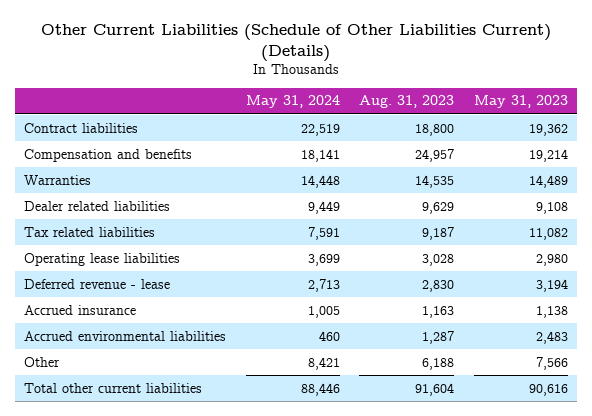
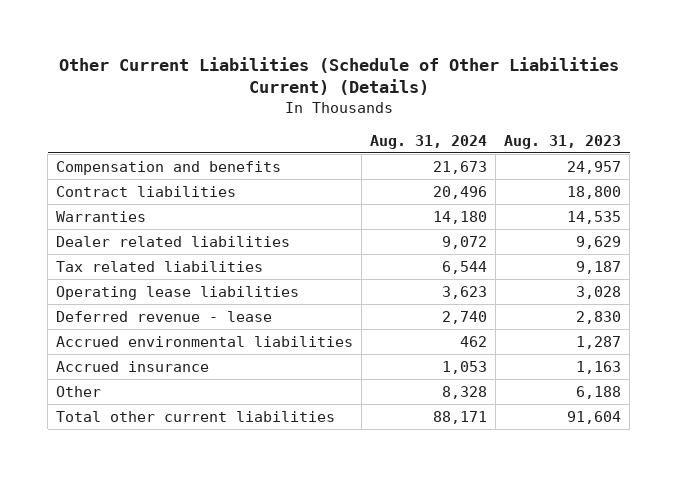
[245,95,340,109] May 31, 2024 -> none
[473,95,568,109] May 31, 2023 -> none
none -> [370,134,488,149] Aug. 31, 2024
[24,122,139,133] Contract liabilities -> [56,185,237,197] Contract liabilities
[24,304,137,315] Accrued insurance -> [56,360,210,372] Accrued insurance

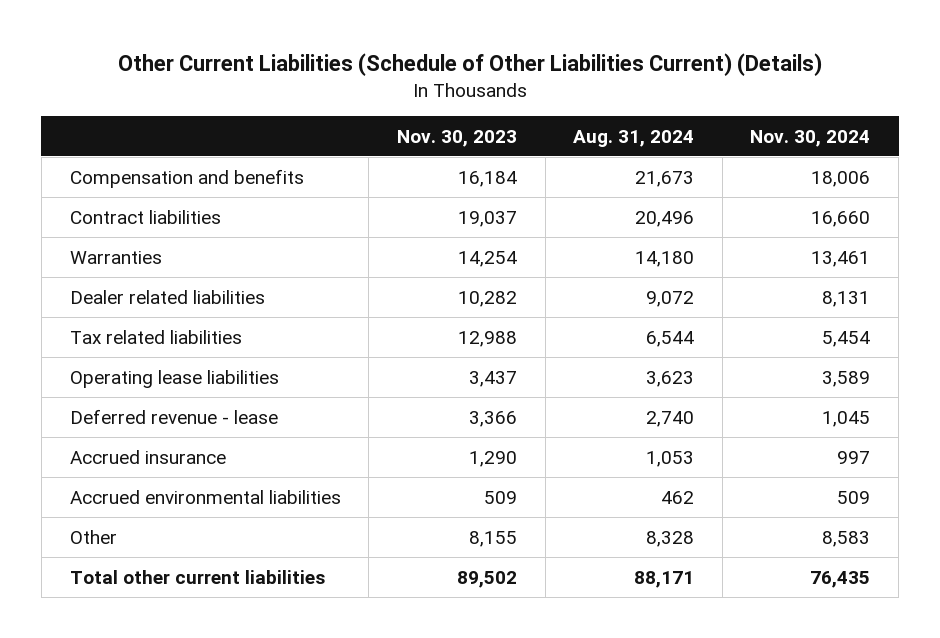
[504,134,622,149] Aug. 31, 2023 -> none
none -> [396,129,517,147] Nov. 30, 2023
none -> [750,129,871,147] Nov. 30, 2024
[56,335,354,347] Accrued environmental liabilities -> [69,489,341,504] Accrued environmental liabilities

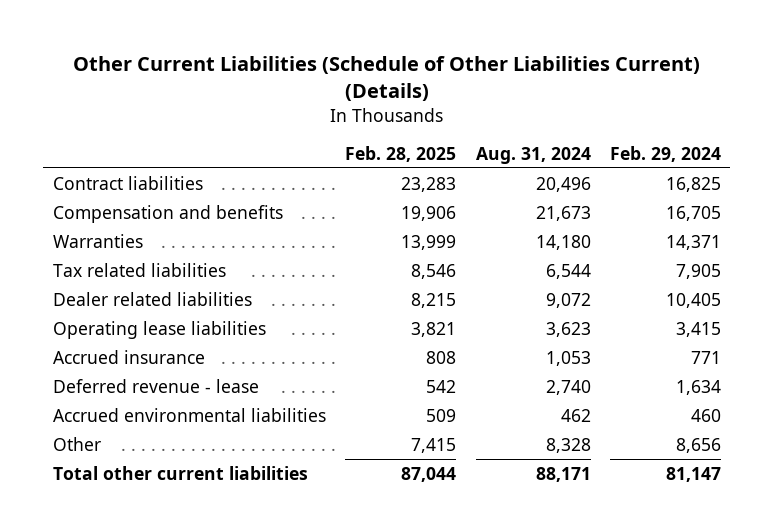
[396,129,517,147] Nov. 30, 2023 -> none
[750,129,871,147] Nov. 30, 2024 -> none
none -> [345,145,457,162] Feb. 28, 2025
none -> [609,145,721,162] Feb. 29, 2024
[69,168,304,188] Compensation and benefits -> [53,204,284,223] Compensation and benefits
[69,289,265,304] Dealer related liabilities -> [53,291,253,306] Dealer related liabilities
[69,408,278,424] Deferred revenue - lease -> [53,378,260,393] Deferred revenue - lease

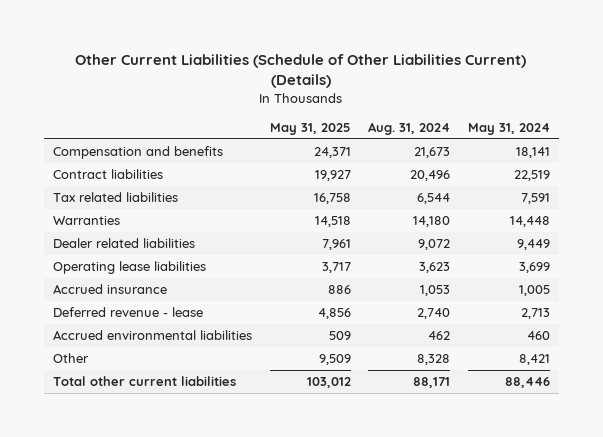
[345,145,457,162] Feb. 28, 2025 -> none
[609,145,721,162] Feb. 29, 2024 -> none
none -> [269,123,351,136] May 31, 2025
none -> [467,123,550,136] May 31, 2024
[53,175,204,190] Contract liabilities -> [53,169,164,180] Contract liabilities
[53,233,144,248] Warranties -> [53,216,121,226] Warranties

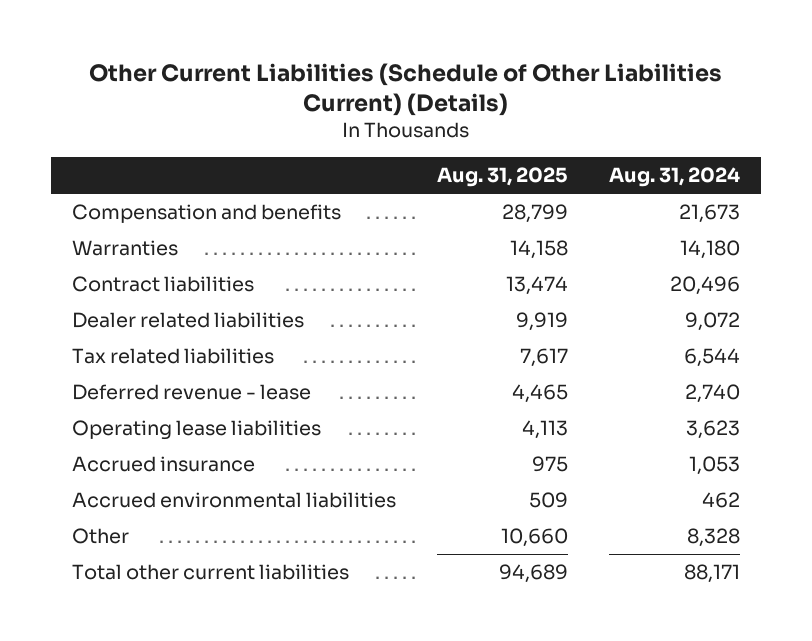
[269,123,351,136] May 31, 2025 -> none
[467,123,550,136] May 31, 2024 -> none
none -> [436,167,568,188] Aug. 31, 2025
[53,169,164,180] Contract liabilities -> [71,276,254,293] Contract liabilities
[53,192,179,203] Tax related liabilities -> [71,348,274,365] Tax related liabilities
[53,307,204,318] Deferred revenue - lease -> [71,384,311,401] Deferred revenue - lease

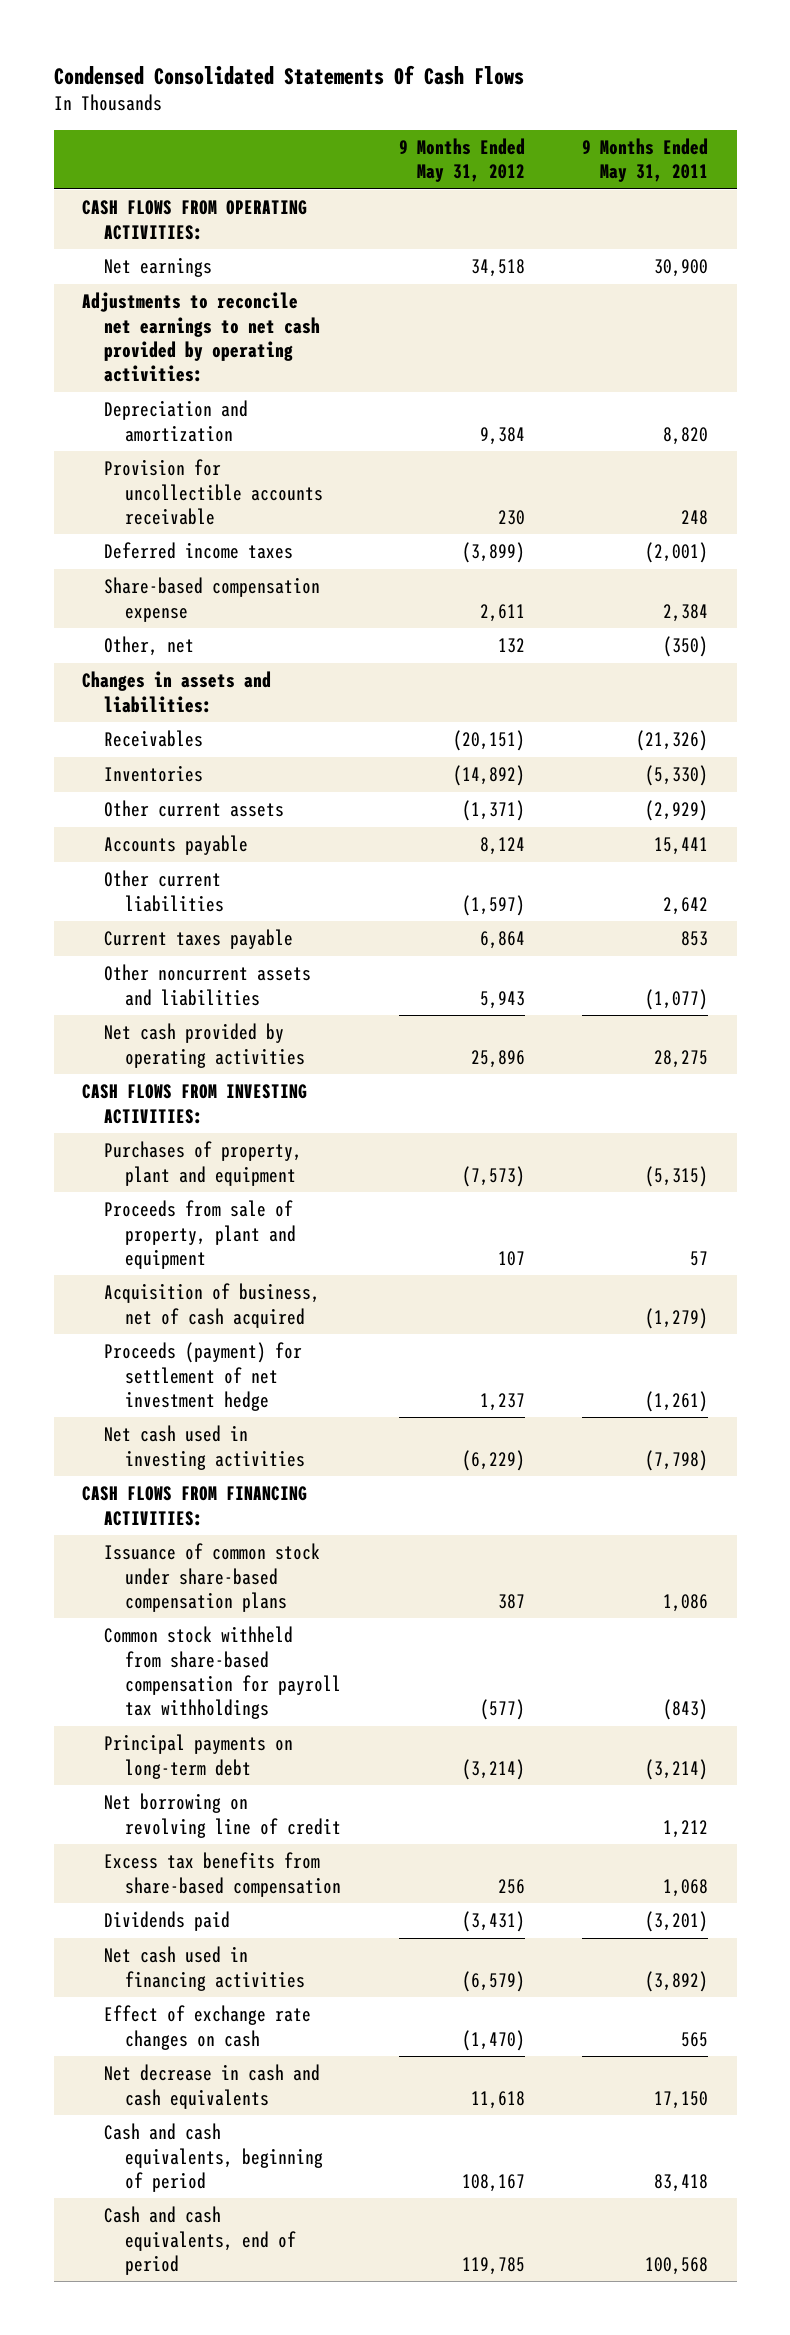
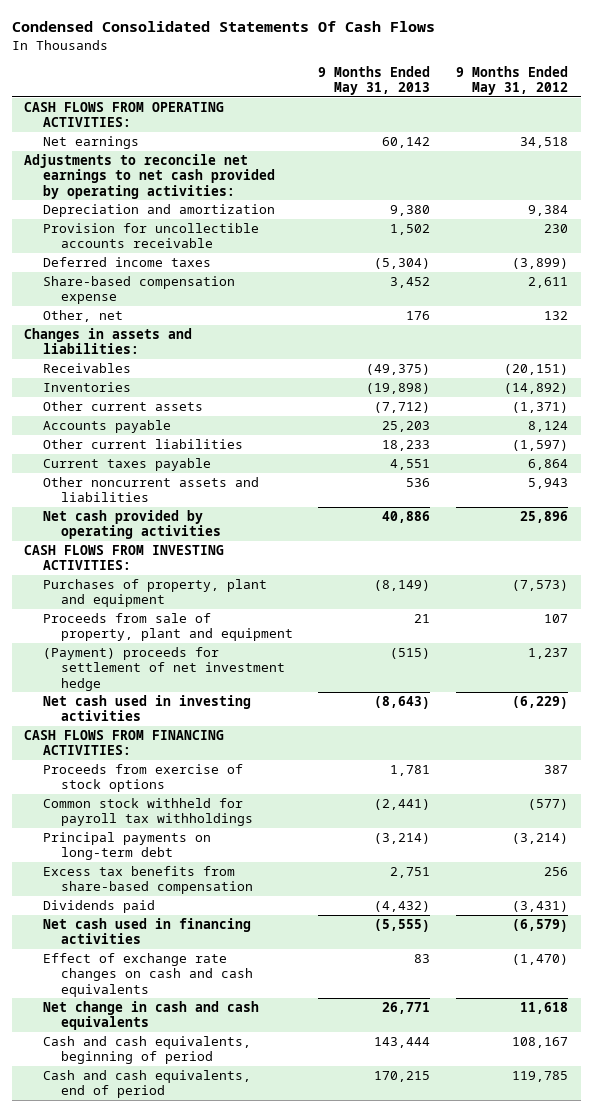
[581,138,708,183] 9 Months Ended May 31, 2011 -> none
none -> [318,65,431,96] 9 Months Ended May 31, 2013
[103,1283,320,1328] Acquisition of business, net of cash acquired -> none
[103,1342,302,1411] Proceeds (payment) for settlement of net investment hedge -> [42,647,285,691] (Payment) proceeds for settlement of net investment hedge
[103,1543,320,1612] Issuance of common stock under share-based compensation plans -> [42,764,243,793] Proceeds from exercise of stock options
[103,1626,342,1720] Common stock withheld from share-based compensation for payroll tax withholdings -> [42,798,253,827] Common stock withheld for payroll tax withholdings
[103,1793,342,1838] Net borrowing on revolving line of credit -> none
[103,2005,311,2050] Effect of exchange rate changes on cash -> [42,953,253,997] Effect of exchange rate changes on cash and cash equivalents
[103,2064,320,2109] Net decrease in cash and cash equivalents -> [42,1001,259,1031] Net change in cash and cash equivalents

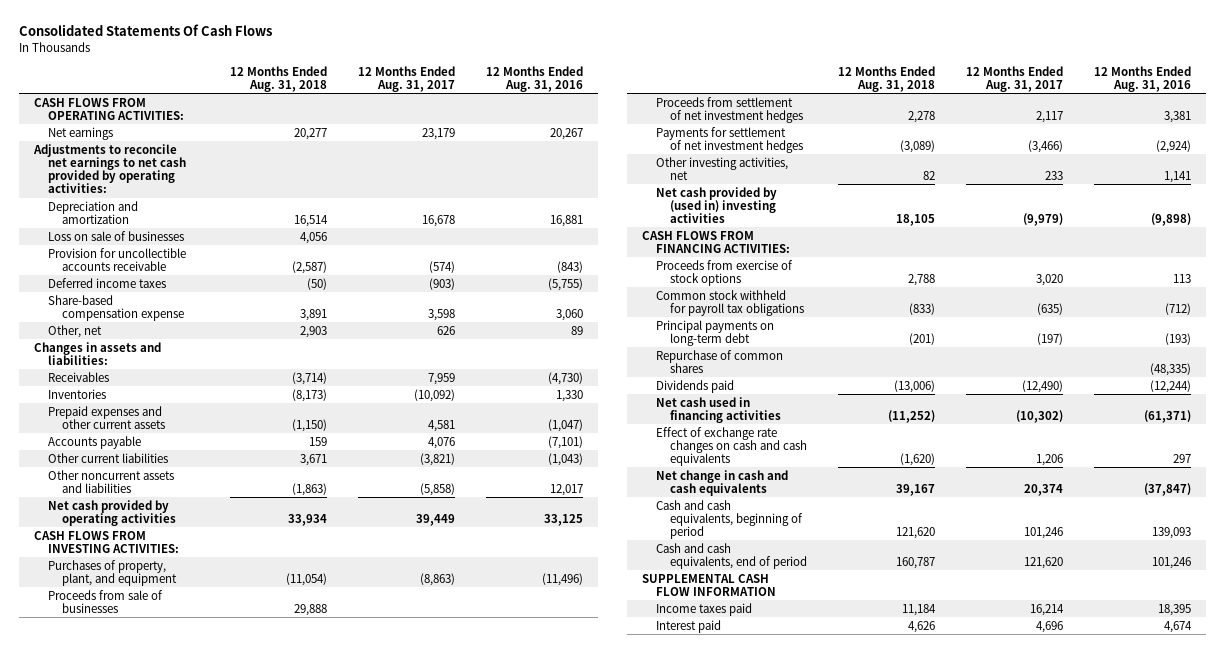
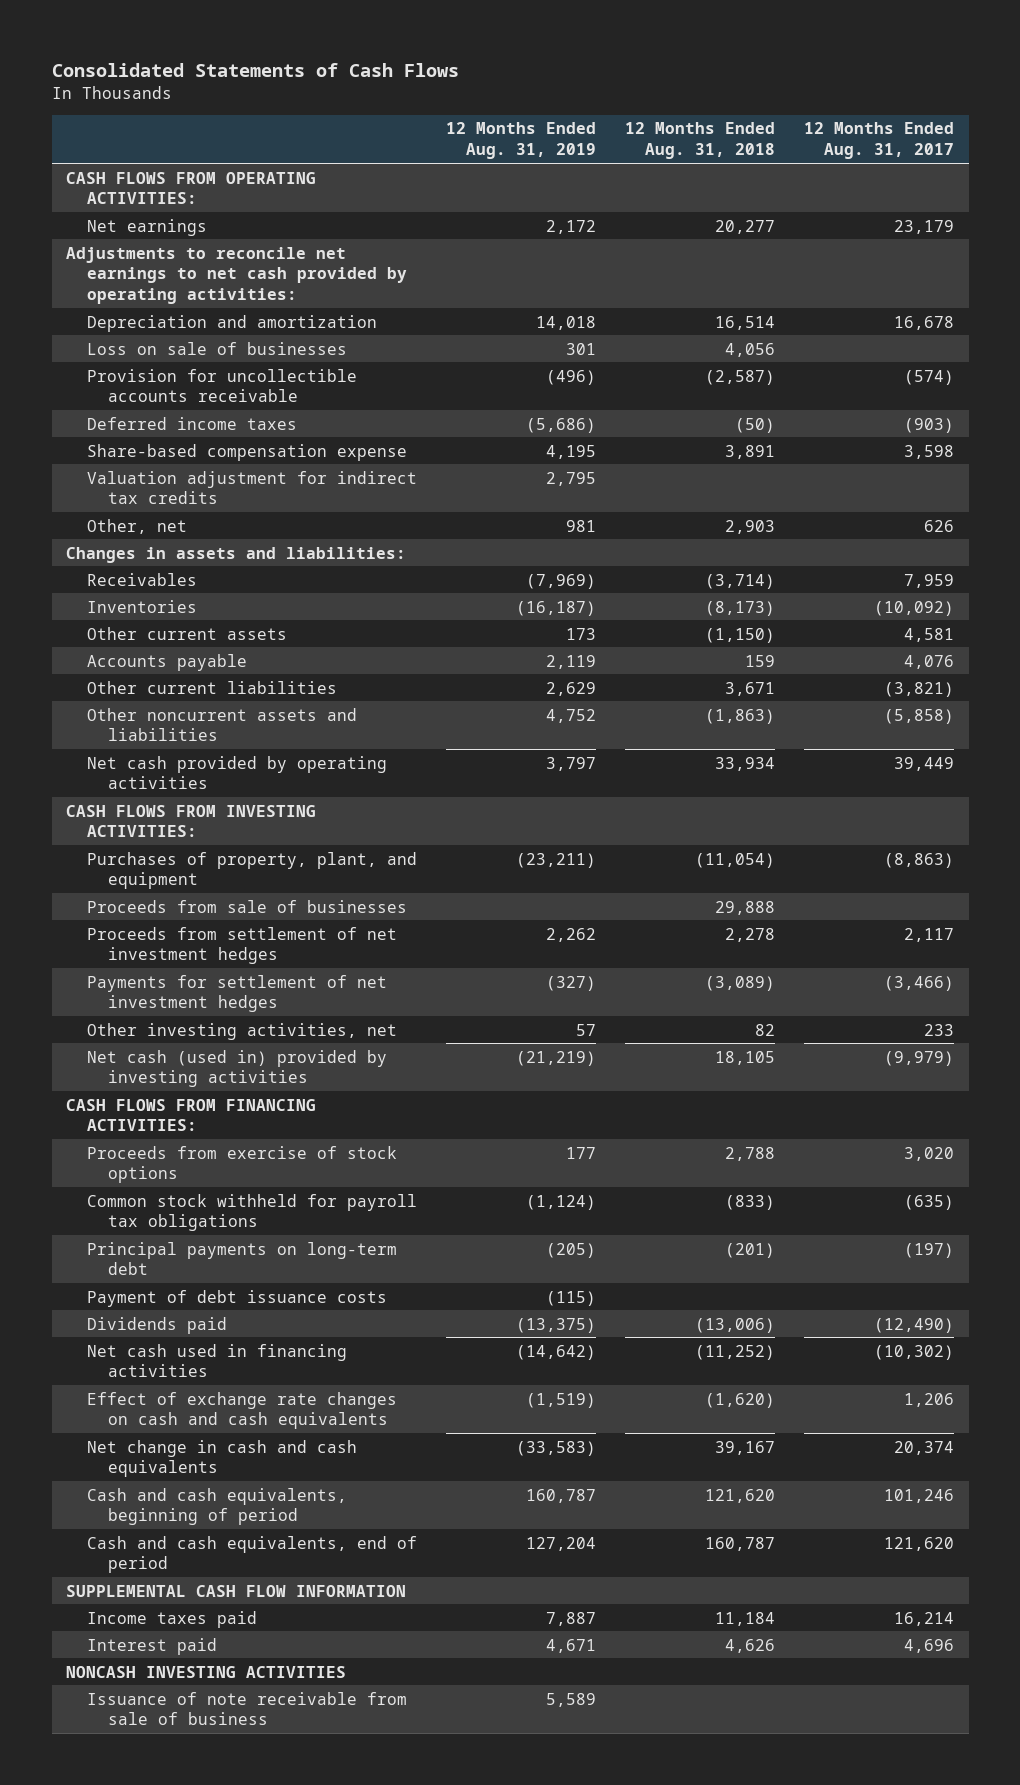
[18,24,272,37] Consolidated Statements Of Cash Flows -> [51,62,459,77] Consolidated Statements of Cash Flows
[485,65,583,93] 12 Months Ended Aug. 31, 2016 -> none
none -> [446,122,597,160] 12 Months Ended Aug. 31, 2019
none -> [87,470,418,505] Valuation adjustment for indirect tax credits
[47,405,165,429] Prepaid expenses and other current assets -> [87,626,288,640] Other current assets
[656,186,778,224] Net cash provided by (used in) investing activities -> [87,1049,388,1088] Net cash (used in) provided by investing activities
[656,349,784,373] Repurchase of common shares -> none
none -> [87,1289,388,1307] Payment of debt issuance costs
none -> [66,1665,347,1678] NONCASH INVESTING ACTIVITIES
none -> [87,1691,408,1726] Issuance of note receivable from sale of business

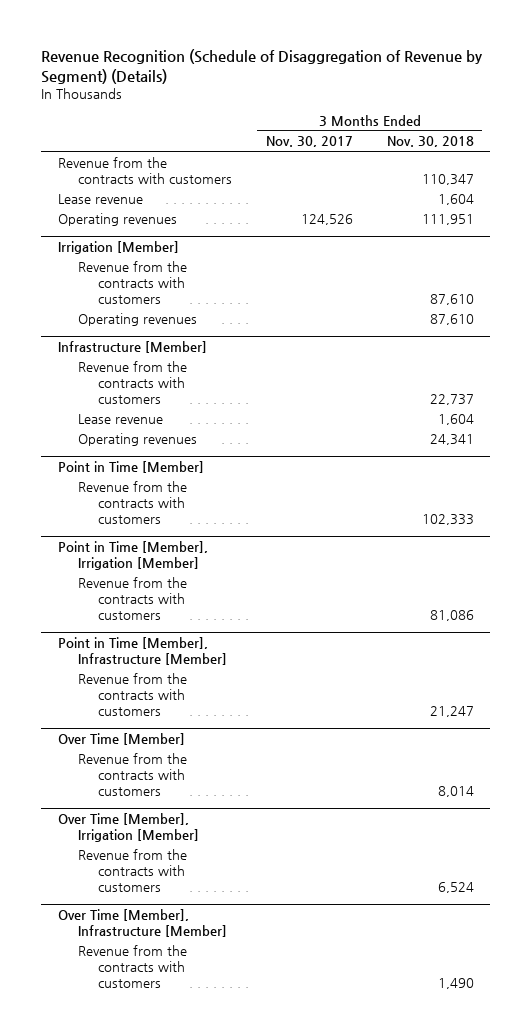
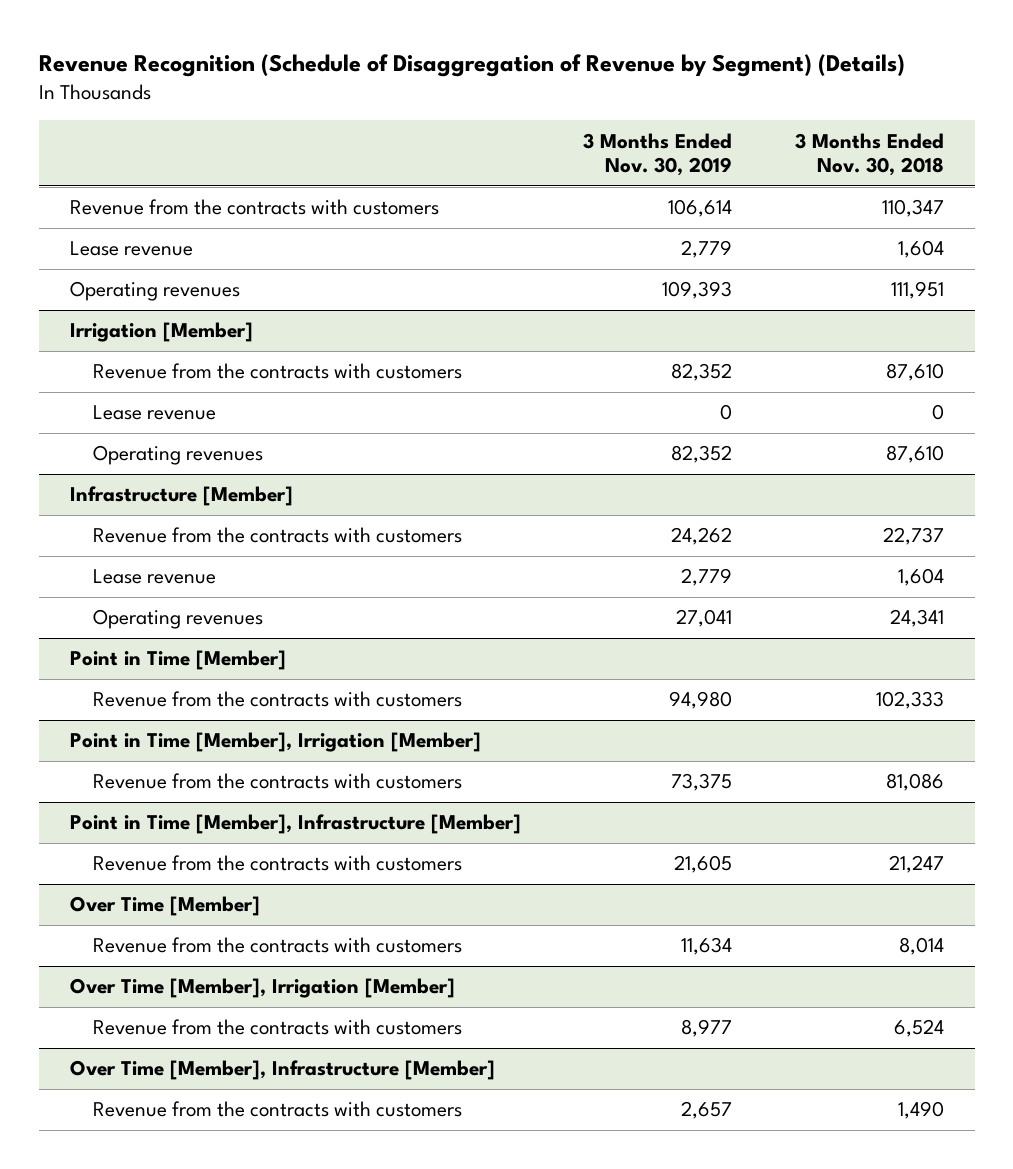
[265,136,353,148] Nov. 30, 2017 -> none
none -> [583,132,733,177] 3 Months Ended Nov. 30, 2019
none -> [93,405,217,421] Lease revenue

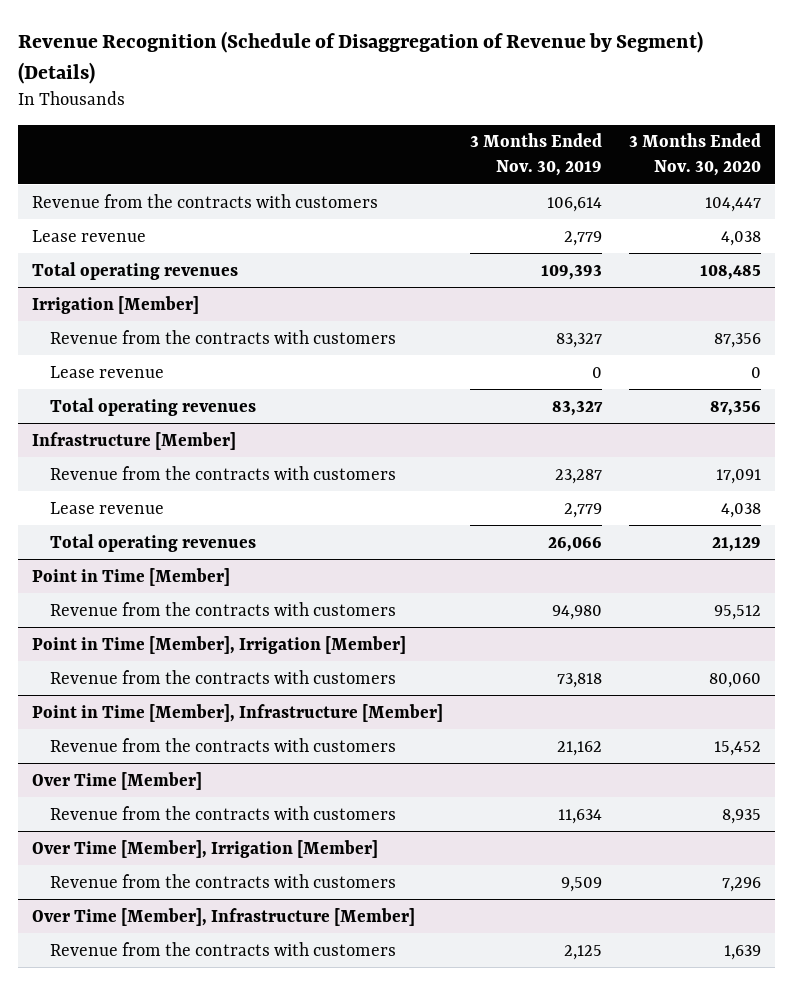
[794,132,944,177] 3 Months Ended Nov. 30, 2018 -> none
none -> [629,133,762,177] 3 Months Ended Nov. 30, 2020
[69,281,240,302] Operating revenues -> [31,261,238,280] Total operating revenues
[671,363,733,382] 82,352 -> [556,332,603,348] 83,327
[93,445,264,466] Operating revenues -> [49,397,256,416] Total operating revenues
[671,445,733,464] 82,352 -> [552,400,604,416] 83,327
[671,527,733,546] 24,262 -> [555,468,603,484] 23,287
[93,609,264,630] Operating revenues -> [49,533,256,552] Total operating revenues
[676,609,733,628] 27,041 -> [548,536,603,552] 26,066
[671,773,733,792] 73,375 -> [557,672,603,688] 73,818
[674,855,733,874] 21,605 -> [557,740,603,756] 21,162
[681,1019,733,1038] 8,977 -> [561,876,603,892] 9,509
[681,1101,733,1120] 2,657 -> [564,944,603,960] 2,125

